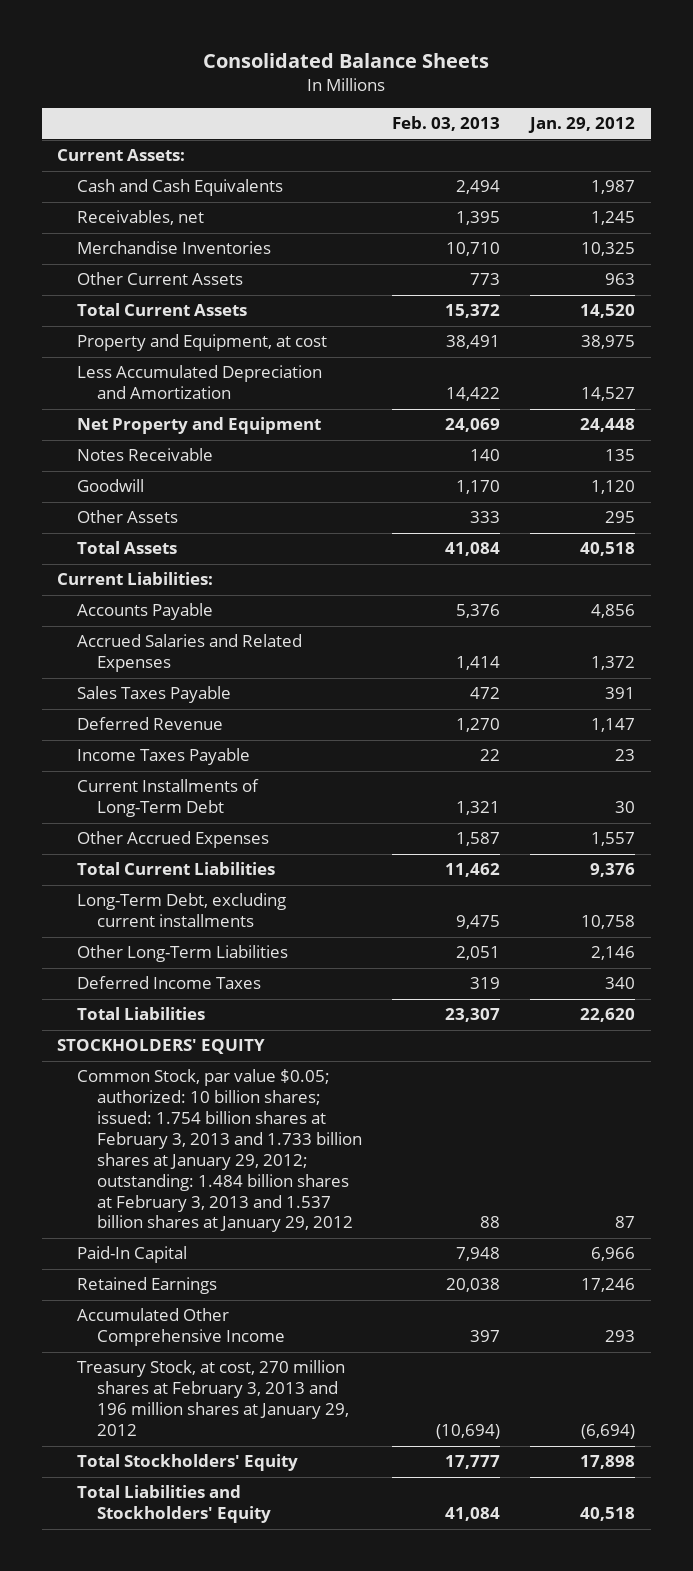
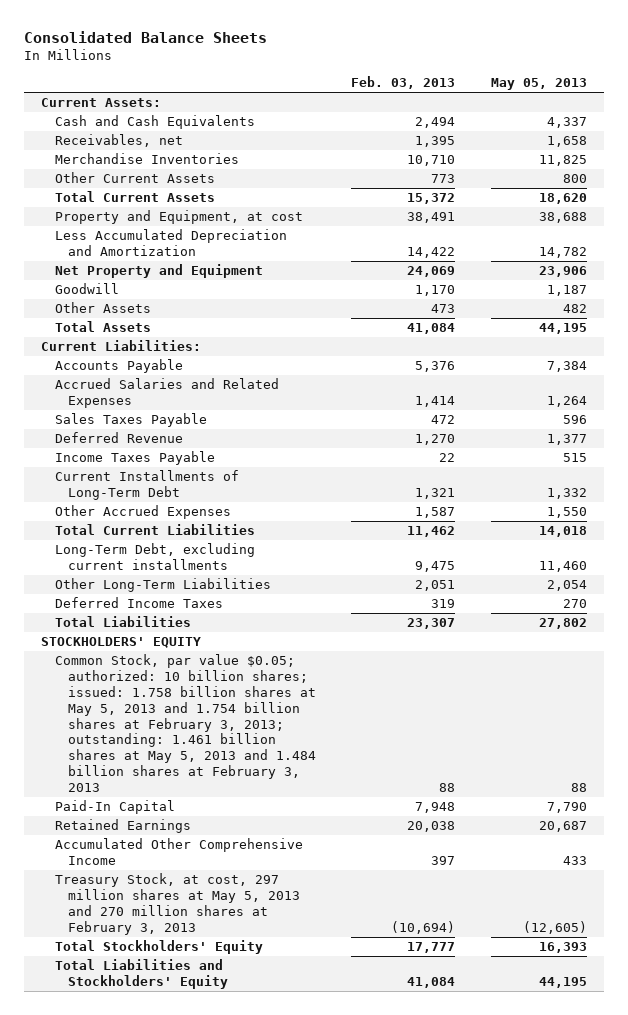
[528,117,636,134] Jan. 29, 2012 -> none
none -> [490,78,587,91] May 05, 2013
[77,448,214,462] Notes Receivable -> none
[470,511,501,524] 333 -> [431,304,456,314] 473
[77,1069,362,1233] Common Stock, par value $0.05; authorized: 10 billion shares; issued: 1.754 billion shares at February 3, 2013 and 1.733 billion shares at January 29, 2012; outstanding: 1.484 billion shares at February 3, 2013 and 1.537 billion shares at January 29, 2012 -> [54,654,316,793] Common Stock, par value $0.05; authorized: 10 billion shares; issued: 1.758 billion shares at May 5, 2013 and 1.754 billion shares at February 3, 2013; outstanding: 1.461 billion shares at May 5, 2013 and 1.484 billion shares at February 3, 2013
[77,1360,349,1437] Treasury Stock, at cost, 270 million shares at February 3, 2013 and 196 million shares at January 29, 2012 -> [54,873,300,935] Treasury Stock, at cost, 297 million shares at May 5, 2013 and 270 million shares at February 3, 2013

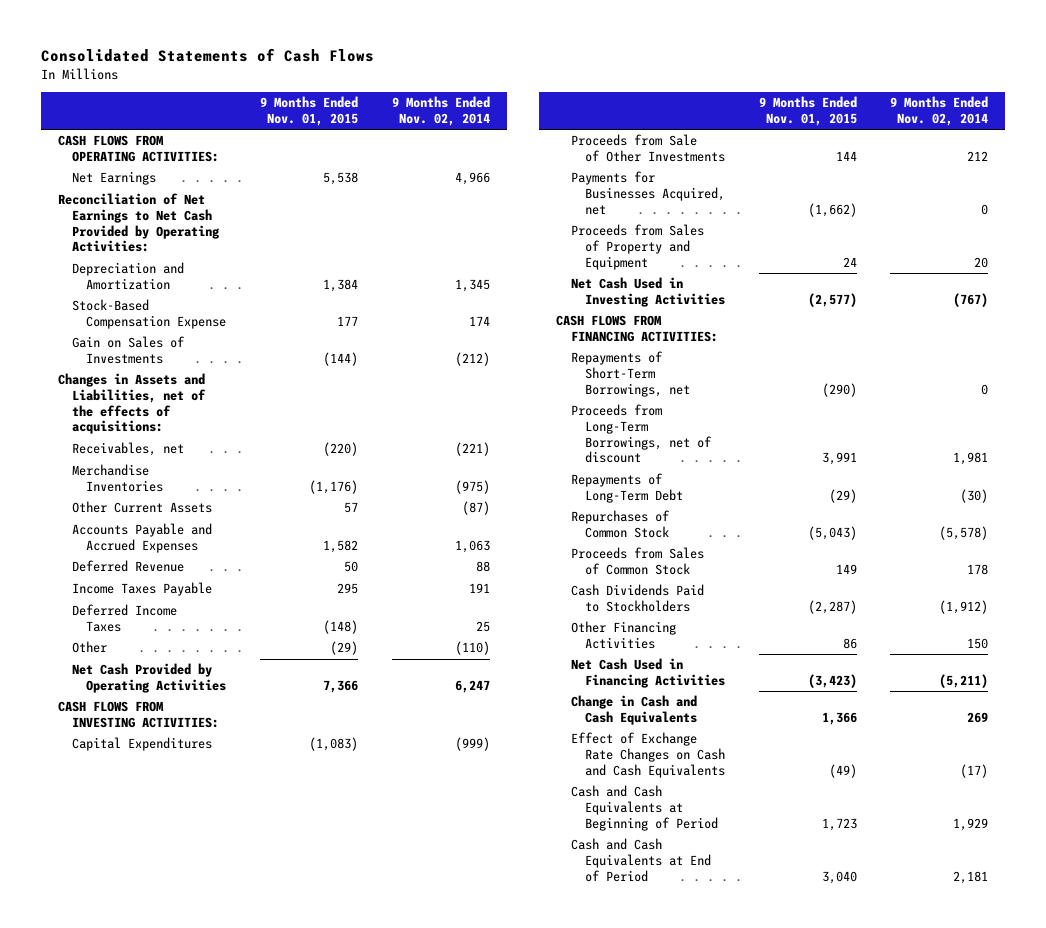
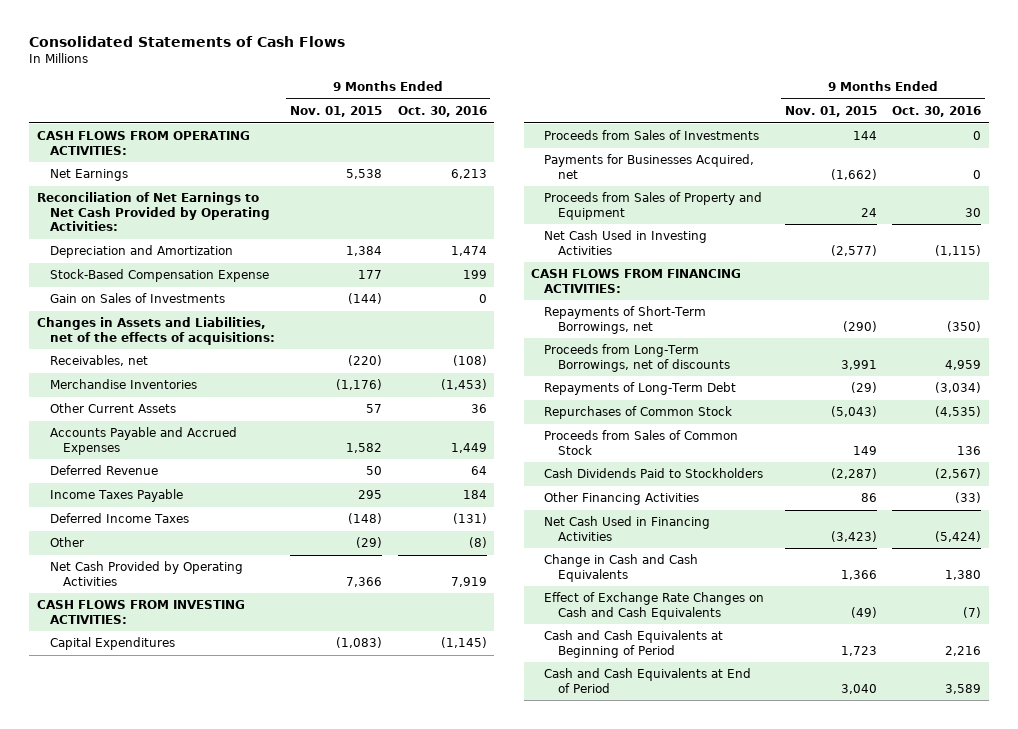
[391,96,490,126] 9 Months Ended Nov. 02, 2014 -> none
none -> [397,105,487,117] Oct. 30, 2016
[570,134,725,163] Proceeds from Sale of Other Investments -> [544,130,760,141] Proceeds from Sales of Investments
[570,404,712,464] Proceeds from Long-Term Borrowings, net of discount -> [544,344,730,372] Proceeds from Long-Term Borrowings, net of discounts

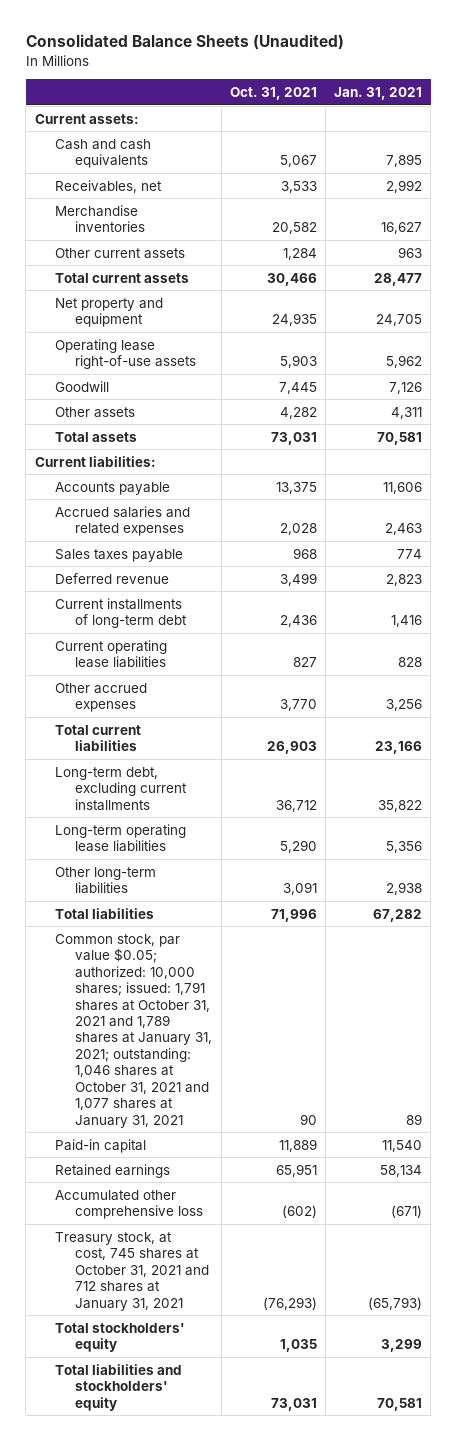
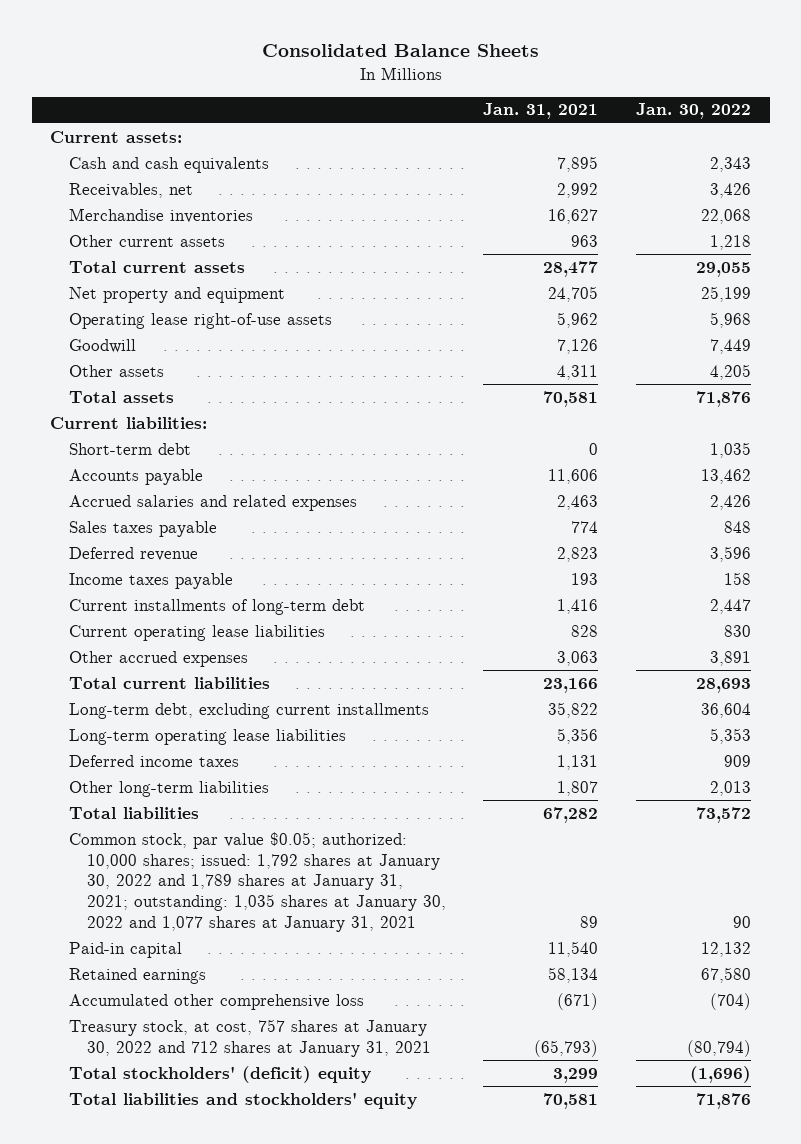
[25,34,344,51] Consolidated Balance Sheets (Unaudited) -> [261,44,539,58] Consolidated Balance Sheets
[229,87,317,101] Oct. 31, 2021 -> none
none -> [636,103,752,120] Jan. 30, 2022
none -> [68,442,191,455] Short-term debt
none -> [68,572,233,589] Income taxes payable
[386,699,423,712] 3,256 -> [557,650,599,666] 3,063
none -> [68,754,239,767] Deferred income taxes
[386,882,423,896] 2,938 -> [557,780,599,796] 1,807
[54,933,213,1128] Common stock, par value $0.05; authorized: 10,000 shares; issued: 1,791 shares at October 31, 2021 and 1,789 shares at January 31, 2021; outstanding: 1,046 shares at October 31, 2021 and 1,077 shares at January 31, 2021 -> [68,831,446,933] Common stock, par value $0.05; authorized: 10,000 shares; issued: 1,792 shares at January 30, 2022 and 1,789 shares at January 31, 2021; outstanding: 1,035 shares at January 30, 2022 and 1,077 shares at January 31, 2021
[54,1231,210,1311] Treasury stock, at cost, 745 shares at October 31, 2021 and 712 shares at January 31, 2021 -> [68,1018,431,1057] Treasury stock, at cost, 757 shares at January 30, 2022 and 712 shares at January 31, 2021
[54,1322,185,1353] Total stockholders' equity -> [68,1065,371,1083] Total stockholders' (deficit) equity

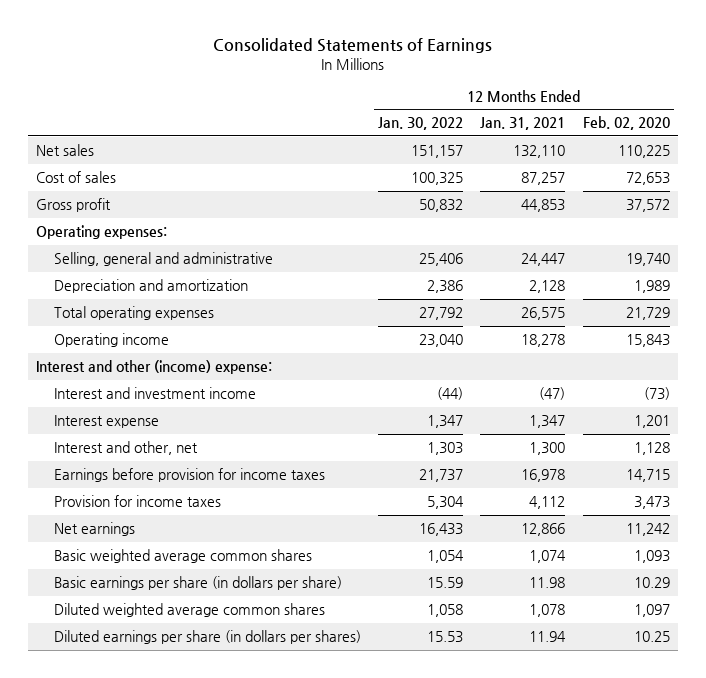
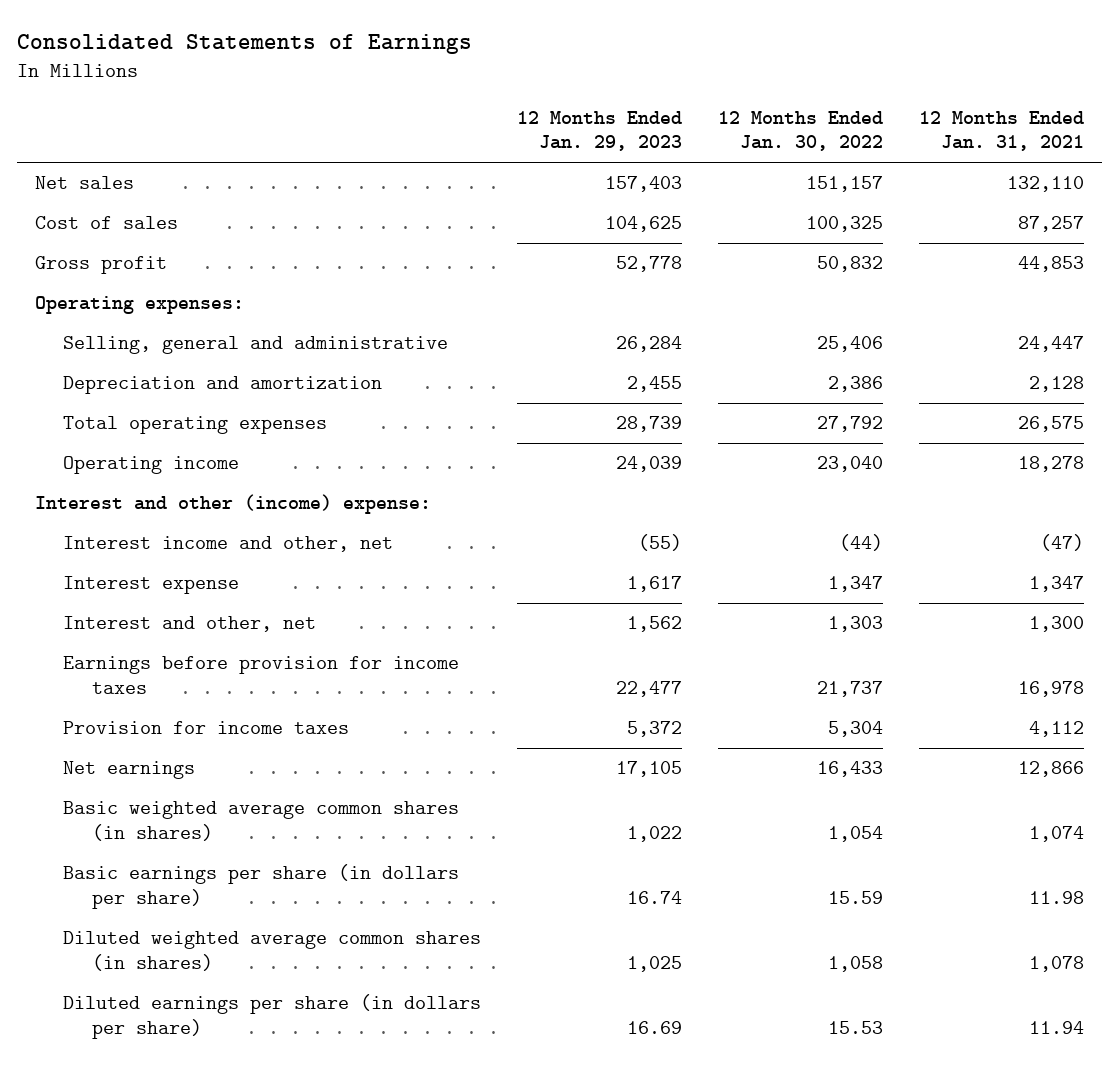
[582,116,670,131] Feb. 02, 2020 -> none
none -> [517,110,683,152] 12 Months Ended Jan. 29, 2023
[53,387,256,400] Interest and investment income -> [63,536,394,553] Interest income and other, net
[53,549,312,564] Basic weighted average common shares -> [63,801,460,841] Basic weighted average common shares (in shares)
[53,603,325,618] Diluted weighted average common shares -> [63,931,482,971] Diluted weighted average common shares (in shares)
[53,630,361,645] Diluted earnings per share (in dollars per shares) -> [63,994,482,1039] Diluted earnings per share (in dollars per share)

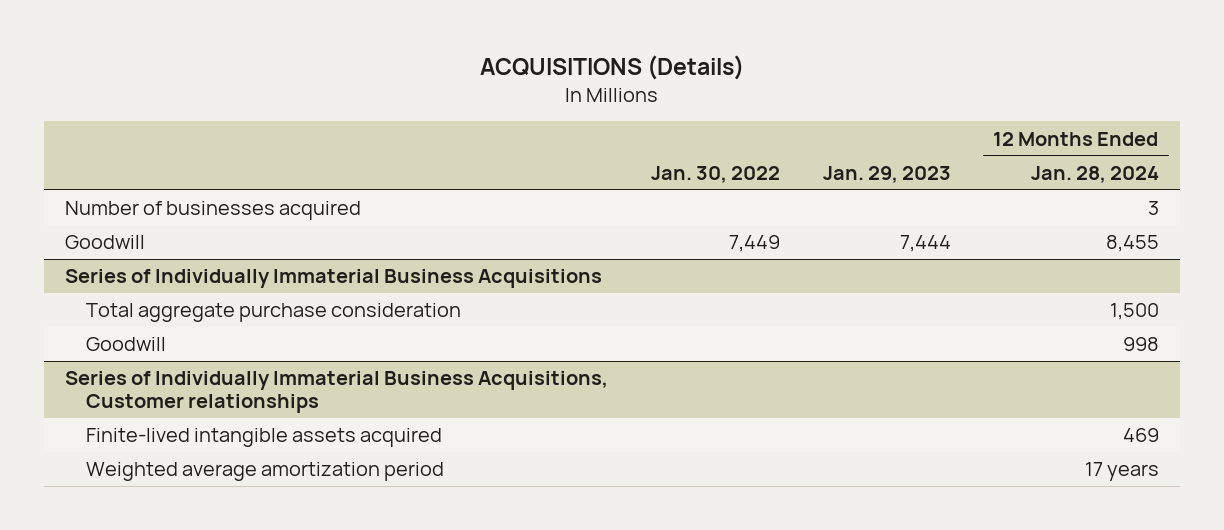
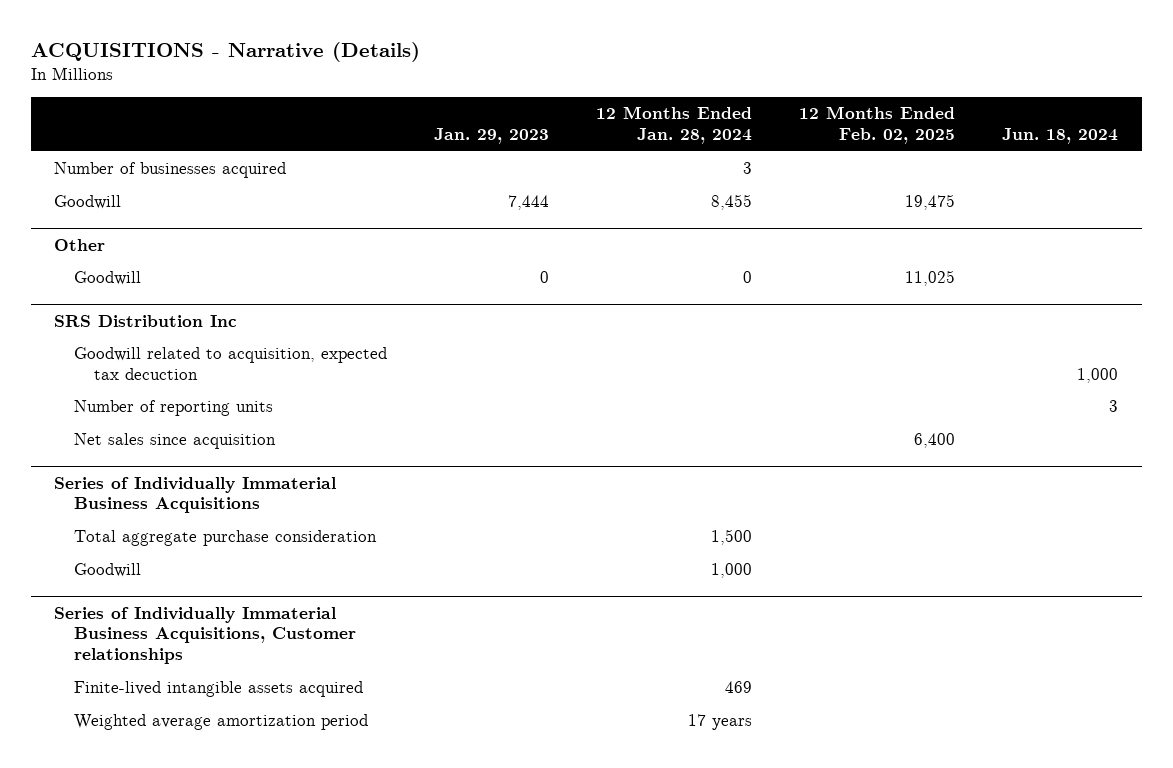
[480,54,745,80] ACQUISITIONS (Details) -> [30,42,420,63] ACQUISITIONS - Narrative (Details)
[651,166,781,184] Jan. 30, 2022 -> none
none -> [799,106,956,145] 12 Months Ended Feb. 02, 2025
none -> [1002,128,1119,145] Jun. 18, 2024
none -> [54,238,106,251] Other
none -> [74,271,142,286] Goodwill
none -> [54,314,238,327] SRS Distribution Inc
none -> [74,347,388,381] Goodwill related to acquisition, expected tax decuction
none -> [74,400,274,417] Number of reporting units
none -> [74,433,277,450] Net sales since acquisition
[1122,337,1159,352] 998 -> [711,563,753,579] 1,000

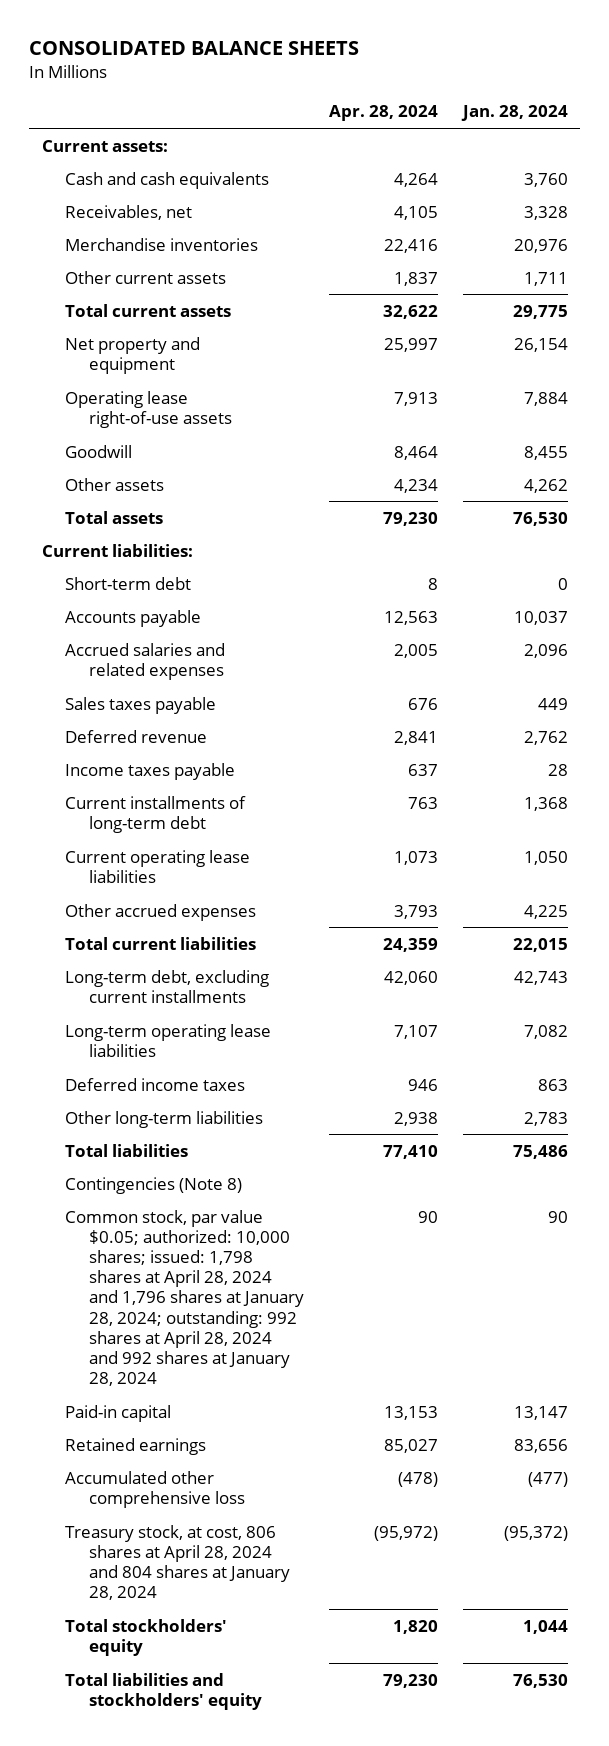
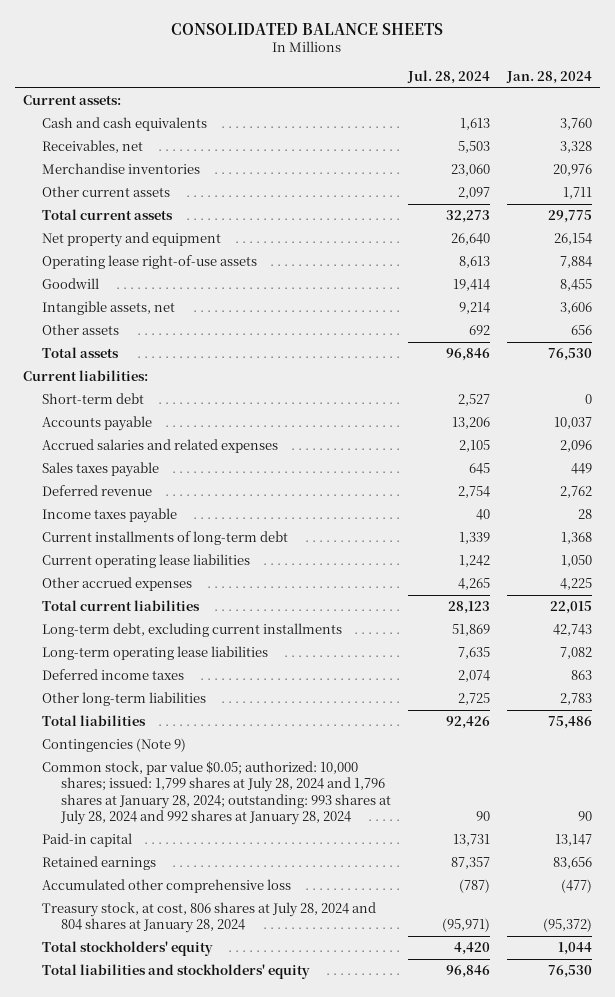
[328,105,438,122] Apr. 28, 2024 -> none
none -> [406,70,490,85] Jul. 28, 2024
none -> [42,300,176,315] Intangible assets, net
[523,478,568,493] 4,262 -> [570,324,592,335] 656
[65,1176,243,1194] Contingencies (Note 8) -> [42,737,187,752] Contingencies (Note 9)
[65,1209,304,1387] Common stock, par value $0.05; authorized: 10,000 shares; issued: 1,798 shares at April 28, 2024 and 1,796 shares at January 28, 2024; outstanding: 992 shares at April 28, 2024 and 992 shares at January 28, 2024 -> [42,760,392,826] Common stock, par value $0.05; authorized: 10,000 shares; issued: 1,799 shares at July 28, 2024 and 1,796 shares at January 28, 2024; outstanding: 993 shares at July 28, 2024 and 992 shares at January 28, 2024
[65,1524,290,1601] Treasury stock, at cost, 806 shares at April 28, 2024 and 804 shares at January 28, 2024 -> [42,901,377,934] Treasury stock, at cost, 806 shares at July 28, 2024 and 804 shares at January 28, 2024

